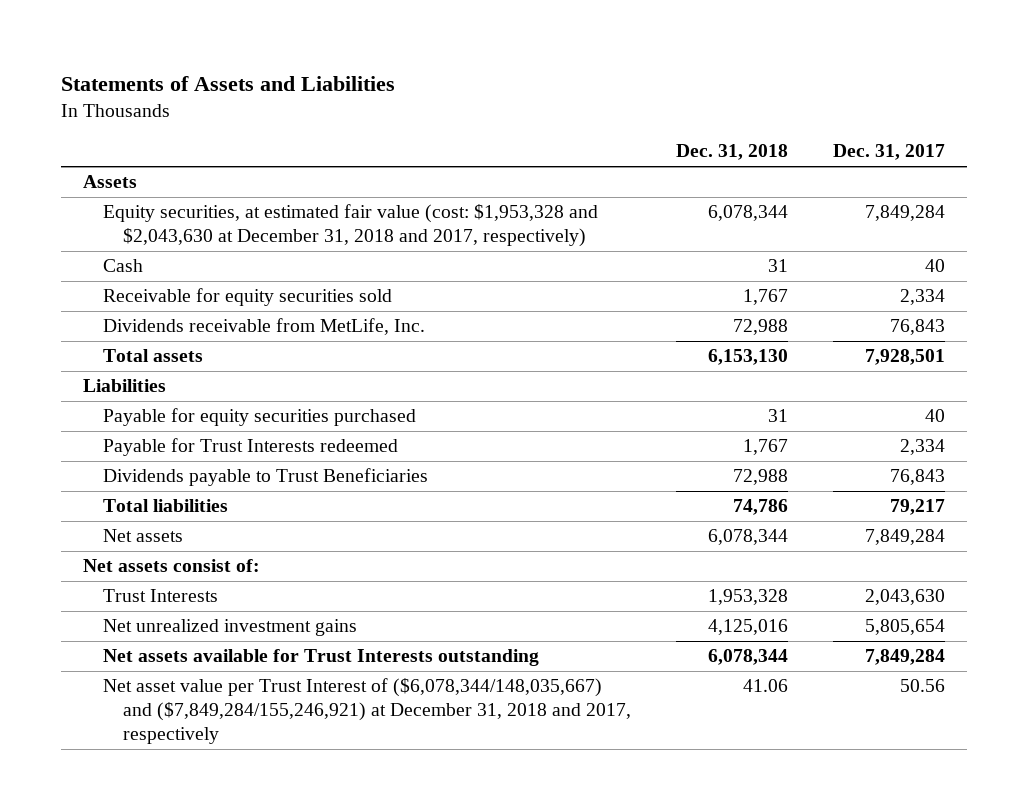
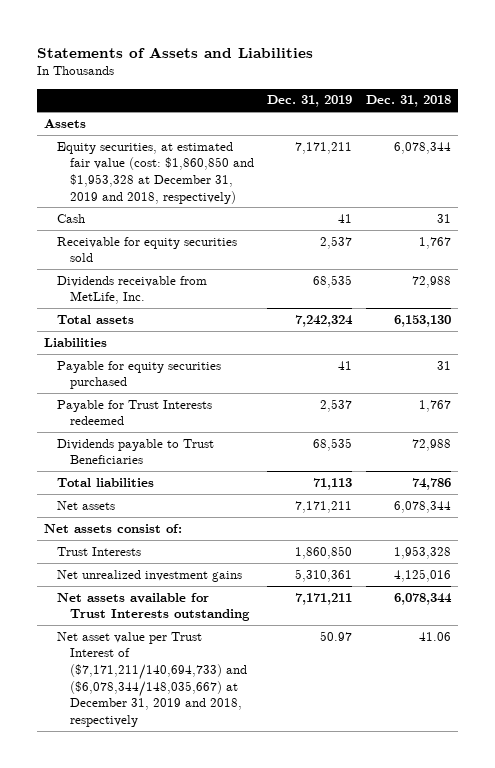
[832,144,945,161] Dec. 31, 2017 -> none
none -> [267,95,353,108] Dec. 31, 2019
[102,204,598,248] Equity securities, at estimated fair value (cost: $1,953,328 and $2,043,630 at December 31, 2018 and 2017, respectively) -> [56,141,254,204] Equity securities, at estimated fair value (cost: $1,860,850 and $1,953,328 at December 31, 2019 and 2018, respectively)
[102,678,631,745] Net asset value per Trust Interest of ($6,078,344/148,035,667) and ($7,849,284/155,246,921) at December 31, 2018 and 2017, respectively -> [56,631,247,727] Net asset value per Trust Interest of ($7,171,211/140,694,733) and ($6,078,344/148,035,667) at December 31, 2019 and 2018, respectively

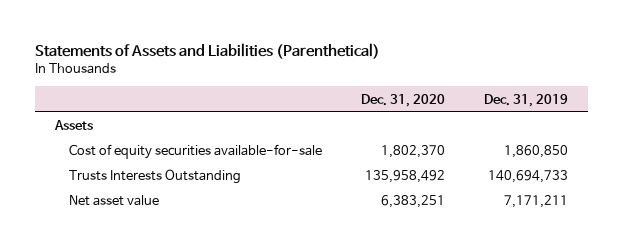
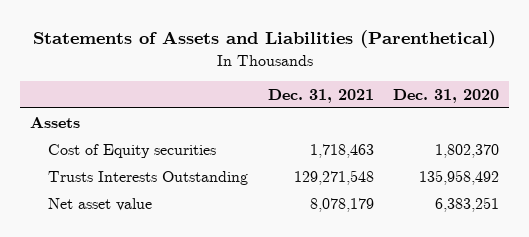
[484,93,569,107] Dec. 31, 2019 -> none
none -> [267,88,374,103] Dec. 31, 2021
[69,144,323,160] Cost of equity securities available-for-sale -> [48,143,217,158] Cost of Equity securities

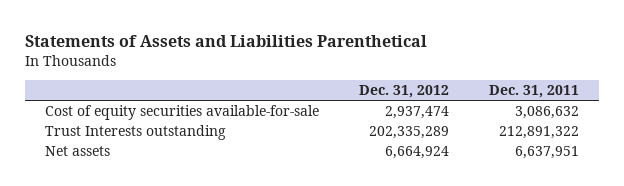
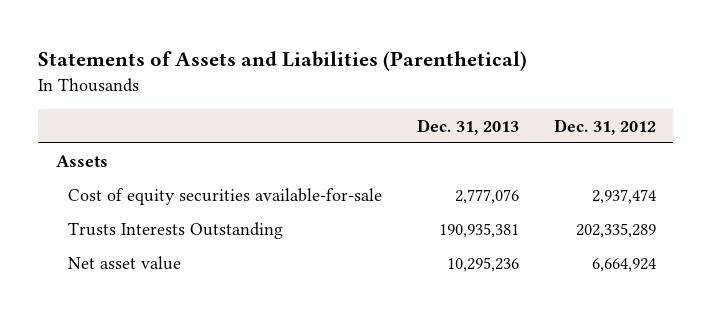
[25,35,428,48] Statements of Assets and Liabilities Parenthetical -> [38,51,528,72] Statements of Assets and Liabilities (Parenthetical)
[488,85,579,99] Dec. 31, 2011 -> none
none -> [417,118,520,135] Dec. 31, 2013
none -> [55,154,108,167] Assets
[45,125,227,141] Trust Interests outstanding -> [68,221,284,239] Trusts Interests Outstanding
[45,146,111,157] Net assets -> [68,255,182,270] Net asset value

